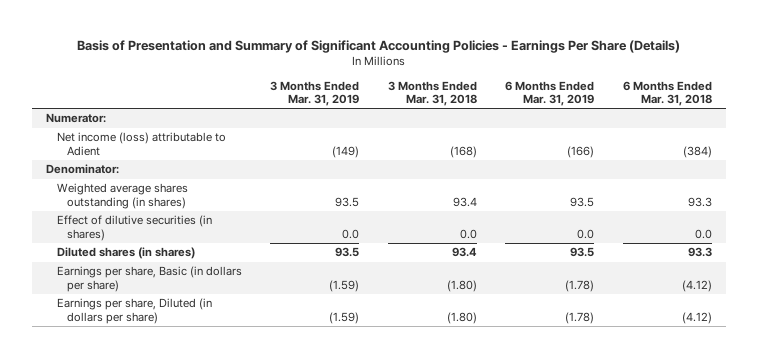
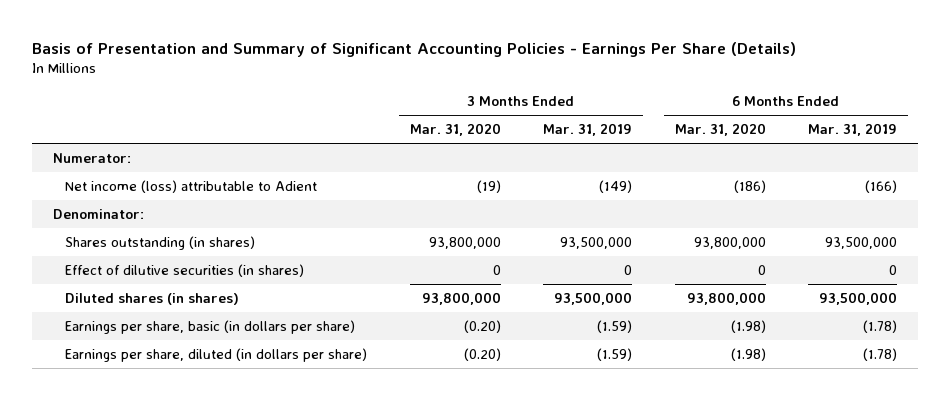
[387,80,477,107] 3 Months Ended Mar. 31, 2018 -> none
[622,80,712,107] 6 Months Ended Mar. 31, 2018 -> none
none -> [409,123,501,137] Mar. 31, 2020
none -> [674,123,766,137] Mar. 31, 2020
[56,183,188,209] Weighted average shares outstanding (in shares) -> [65,235,256,250] Shares outstanding (in shares)
[335,196,360,207] 93.5 -> [560,236,633,249] 93,500,000
[570,196,595,207] 93.5 -> [825,236,898,249] 93,500,000
[342,228,360,239] 0.0 -> [624,264,633,275] 0
[577,228,595,239] 0.0 -> [889,264,898,275] 0
[335,247,360,258] 93.5 -> [554,291,633,305] 93,500,000
[570,247,595,258] 93.5 -> [819,291,898,305] 93,500,000
[56,266,242,292] Earnings per share, Basic (in dollars per share) -> [65,319,356,334] Earnings per share, basic (in dollars per share)
[56,298,212,324] Earnings per share, Diluted (in dollars per share) -> [65,347,368,362] Earnings per share, diluted (in dollars per share)

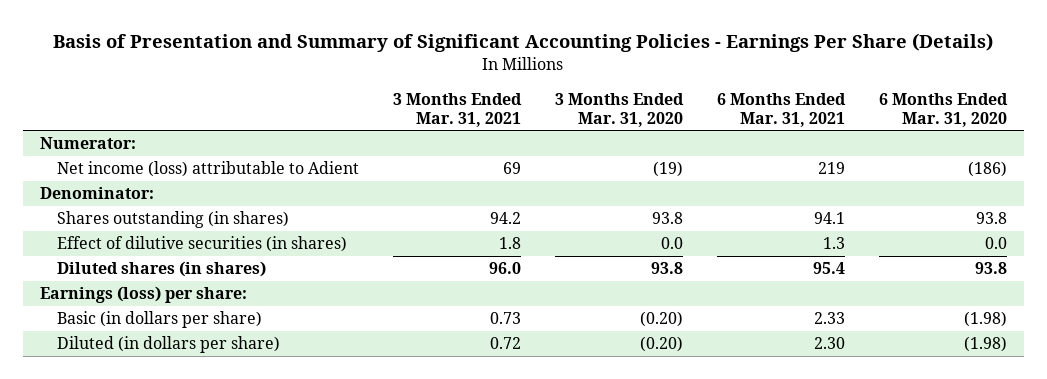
[543,123,633,137] Mar. 31, 2019 -> none
[808,123,898,137] Mar. 31, 2019 -> none
none -> [392,92,522,127] 3 Months Ended Mar. 31, 2021
none -> [716,92,846,127] 6 Months Ended Mar. 31, 2021
[428,236,501,249] 93,800,000 -> [651,212,683,225] 93.8
[693,236,766,249] 93,800,000 -> [975,212,1007,225] 93.8
[492,264,501,275] 0 -> [660,237,683,250] 0.0
[757,264,766,275] 0 -> [984,237,1007,250] 0.0
[421,291,501,305] 93,800,000 -> [650,262,683,275] 93.8
[686,291,766,305] 93,800,000 -> [974,262,1007,275] 93.8
none -> [40,286,248,304] Earnings (loss) per share:
[65,319,356,334] Earnings per share, basic (in dollars per share) -> [56,311,262,329] Basic (in dollars per share)
[65,347,368,362] Earnings per share, diluted (in dollars per share) -> [56,336,280,354] Diluted (in dollars per share)

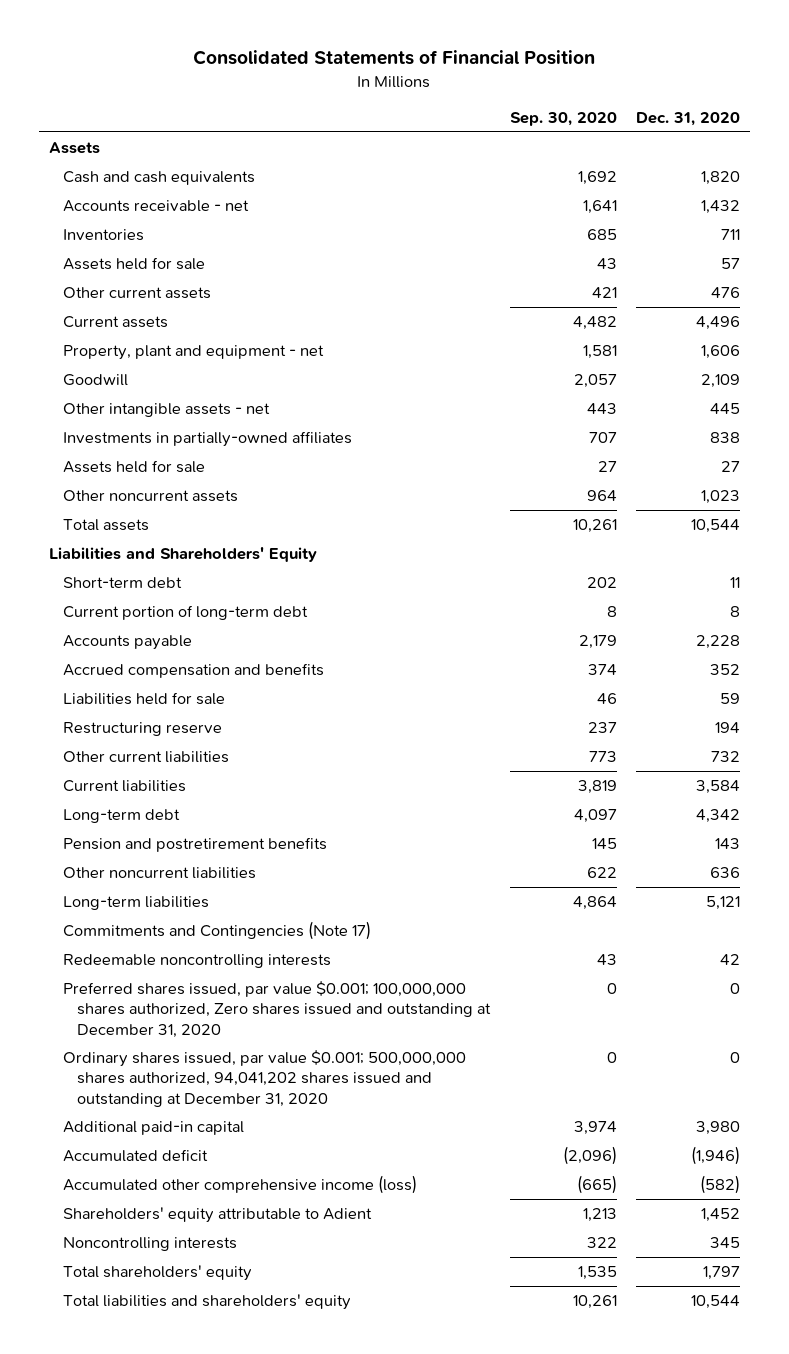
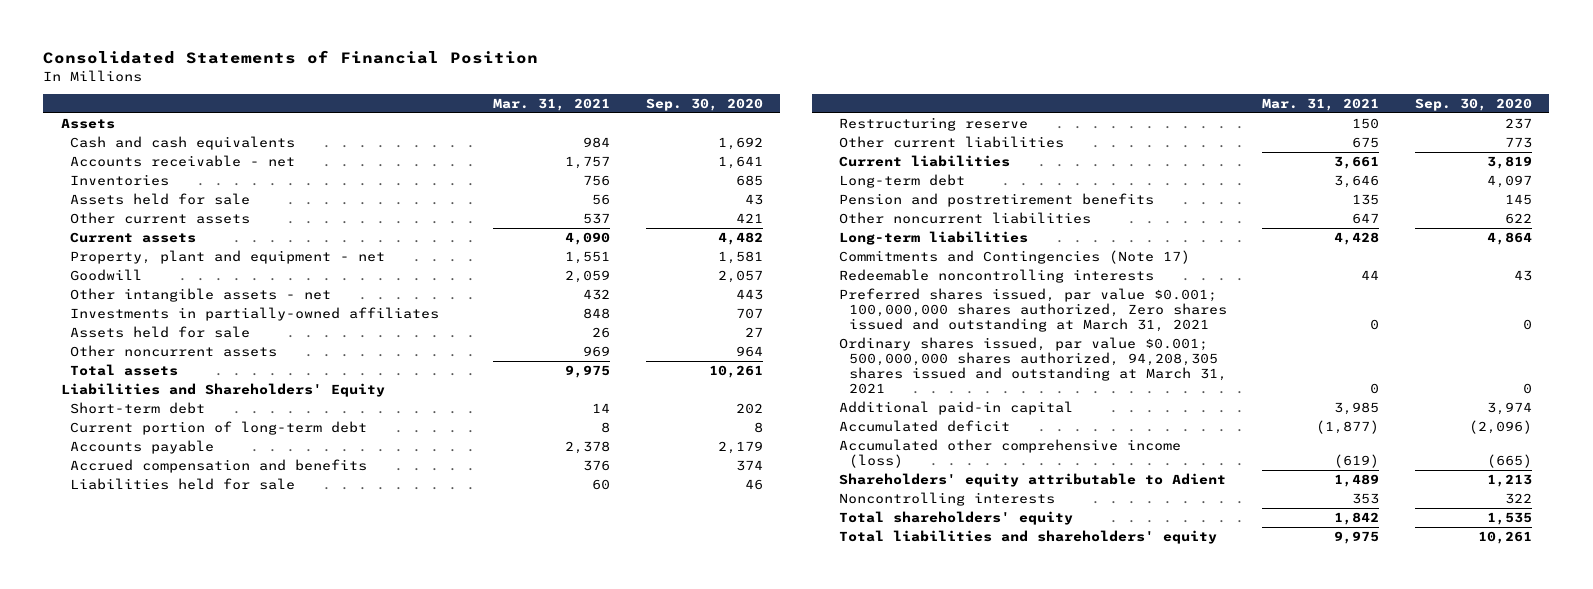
[636,112,741,127] Dec. 31, 2020 -> none
none -> [493,97,611,111] Mar. 31, 2021
[62,980,492,1038] Preferred shares issued, par value $0.001; 100,000,000 shares authorized, Zero shares issued and outstanding at December 31, 2020 -> [839,288,1227,333] Preferred shares issued, par value $0.001; 100,000,000 shares authorized, Zero shares issued and outstanding at March 31, 2021
[62,1049,466,1107] Ordinary shares issued, par value $0.001; 500,000,000 shares authorized, 94,041,202 shares issued and outstanding at December 31, 2020 -> [839,337,1227,395] Ordinary shares issued, par value $0.001; 500,000,000 shares authorized, 94,208,305 shares issued and outstanding at March 31, 2021

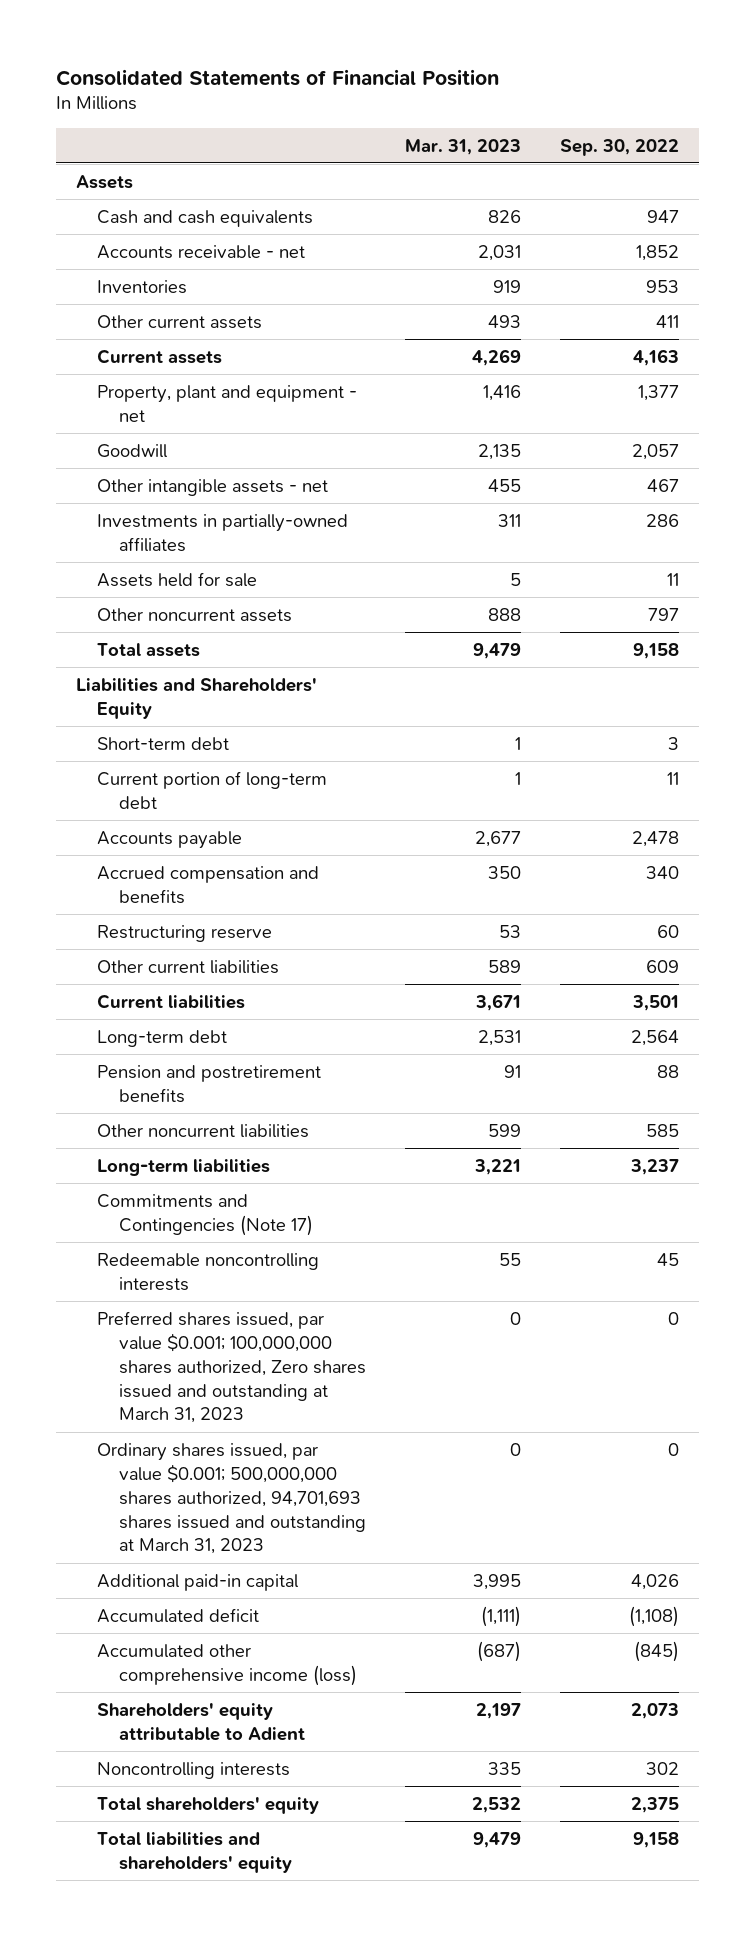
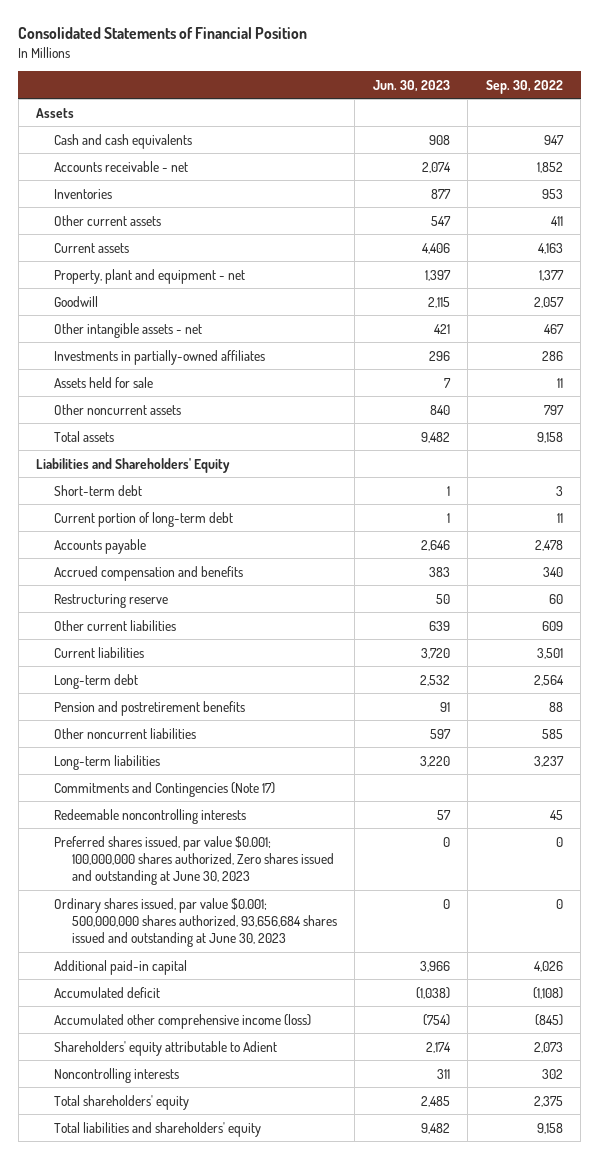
[404,138,521,155] Mar. 31, 2023 -> none
none -> [372,79,450,92] Jun. 30, 2023
[97,1310,366,1424] Preferred shares issued, par value $0.001; 100,000,000 shares authorized, Zero shares issued and outstanding at March 31, 2023 -> [53,835,334,886] Preferred shares issued, par value $0.001; 100,000,000 shares authorized, Zero shares issued and outstanding at June 30, 2023
[97,1442,366,1555] Ordinary shares issued, par value $0.001; 500,000,000 shares authorized, 94,701,693 shares issued and outstanding at March 31, 2023 -> [53,897,337,948] Ordinary shares issued, par value $0.001; 500,000,000 shares authorized, 93,656,684 shares issued and outstanding at June 30, 2023

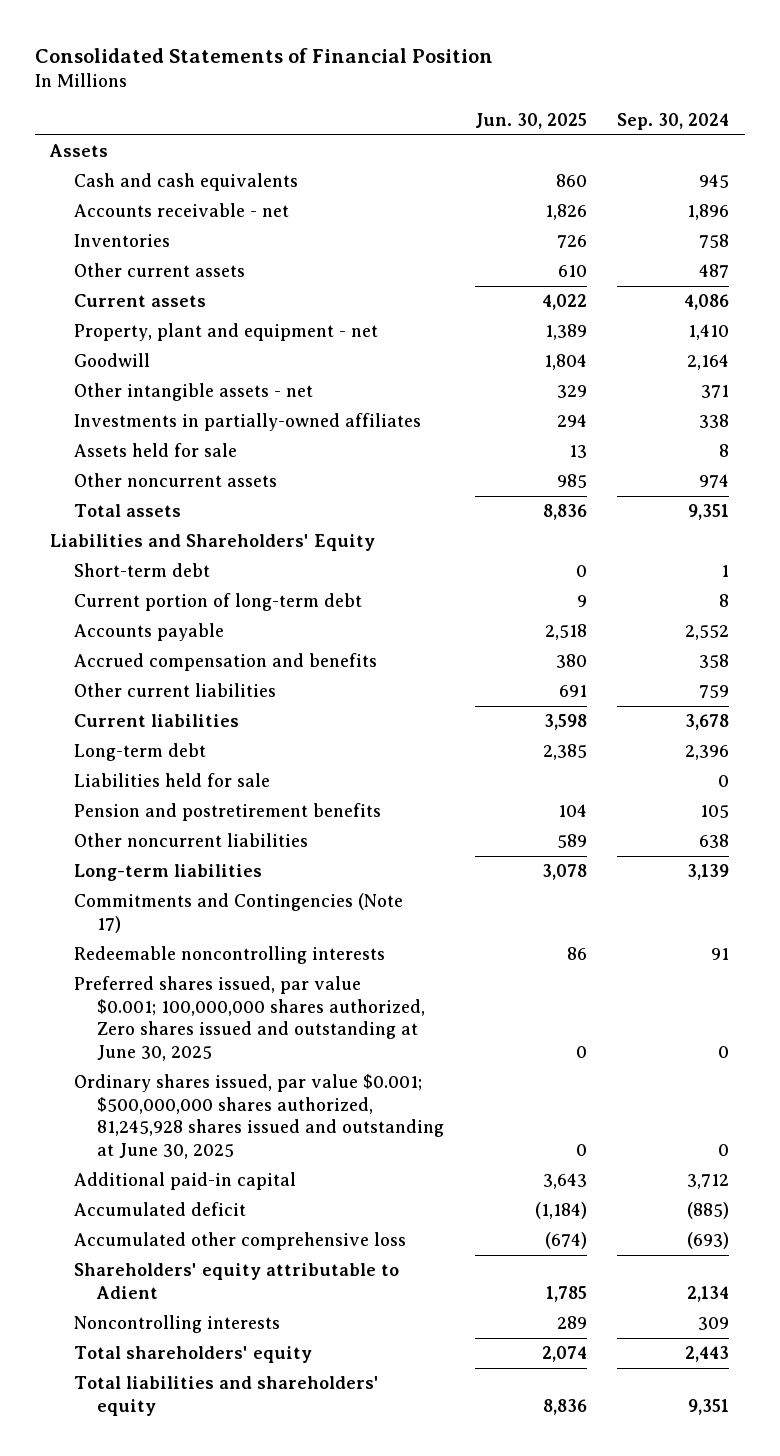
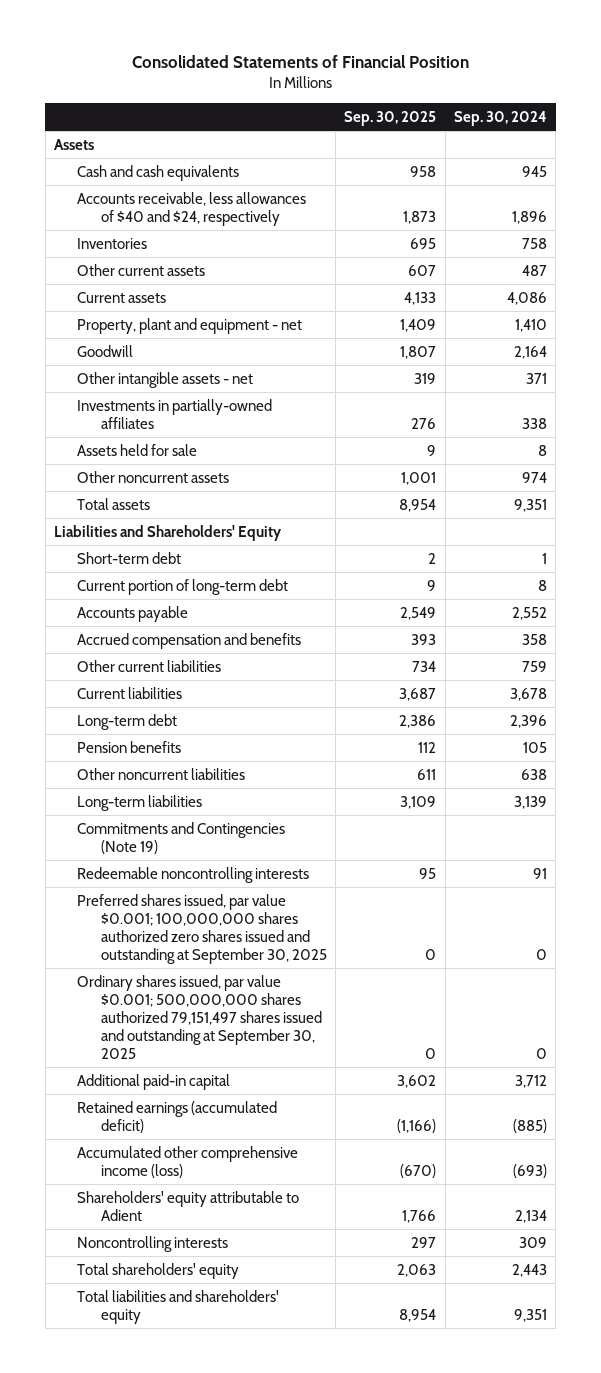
[474,113,587,130] Jun. 30, 2025 -> none
none -> [344,110,437,126] Sep. 30, 2025
[73,203,289,218] Accounts receivable - net -> [77,191,307,226] Accounts receivable, less allowances of $40 and $24, respectively
[73,773,270,788] Liabilities held for sale -> none
[73,803,381,822] Pension and postretirement benefits -> [77,740,182,753] Pension benefits
[73,893,403,933] Commitments and Contingencies (Note 17) -> [77,821,286,854] Commitments and Contingencies (Note 19)
[73,976,426,1061] Preferred shares issued, par value $0.001; 100,000,000 shares authorized, Zero shares issued and outstanding at June 30, 2025 -> [77,893,327,964] Preferred shares issued, par value $0.001; 100,000,000 shares authorized zero shares issued and outstanding at September 30, 2025
[73,1074,445,1159] Ordinary shares issued, par value $0.001; $500,000,000 shares authorized, 81,245,928 shares issued and outstanding at June 30, 2025 -> [77,974,322,1060] Ordinary shares issued, par value $0.001; 500,000,000 shares authorized 79,151,497 shares issued and outstanding at September 30, 2025
[73,1202,246,1217] Accumulated deficit -> [77,1100,278,1133] Retained earnings (accumulated deficit)
[73,1232,406,1251] Accumulated other comprehensive loss -> [77,1145,299,1178] Accumulated other comprehensive income (loss)

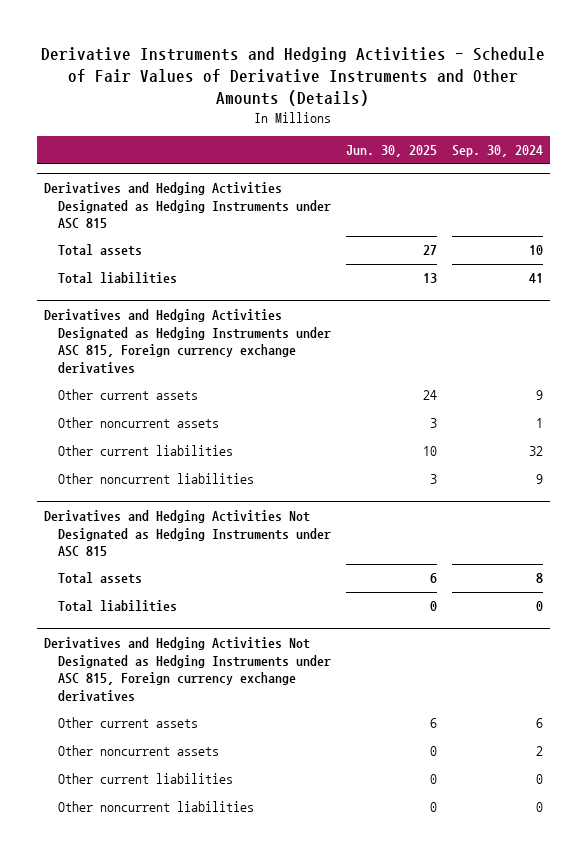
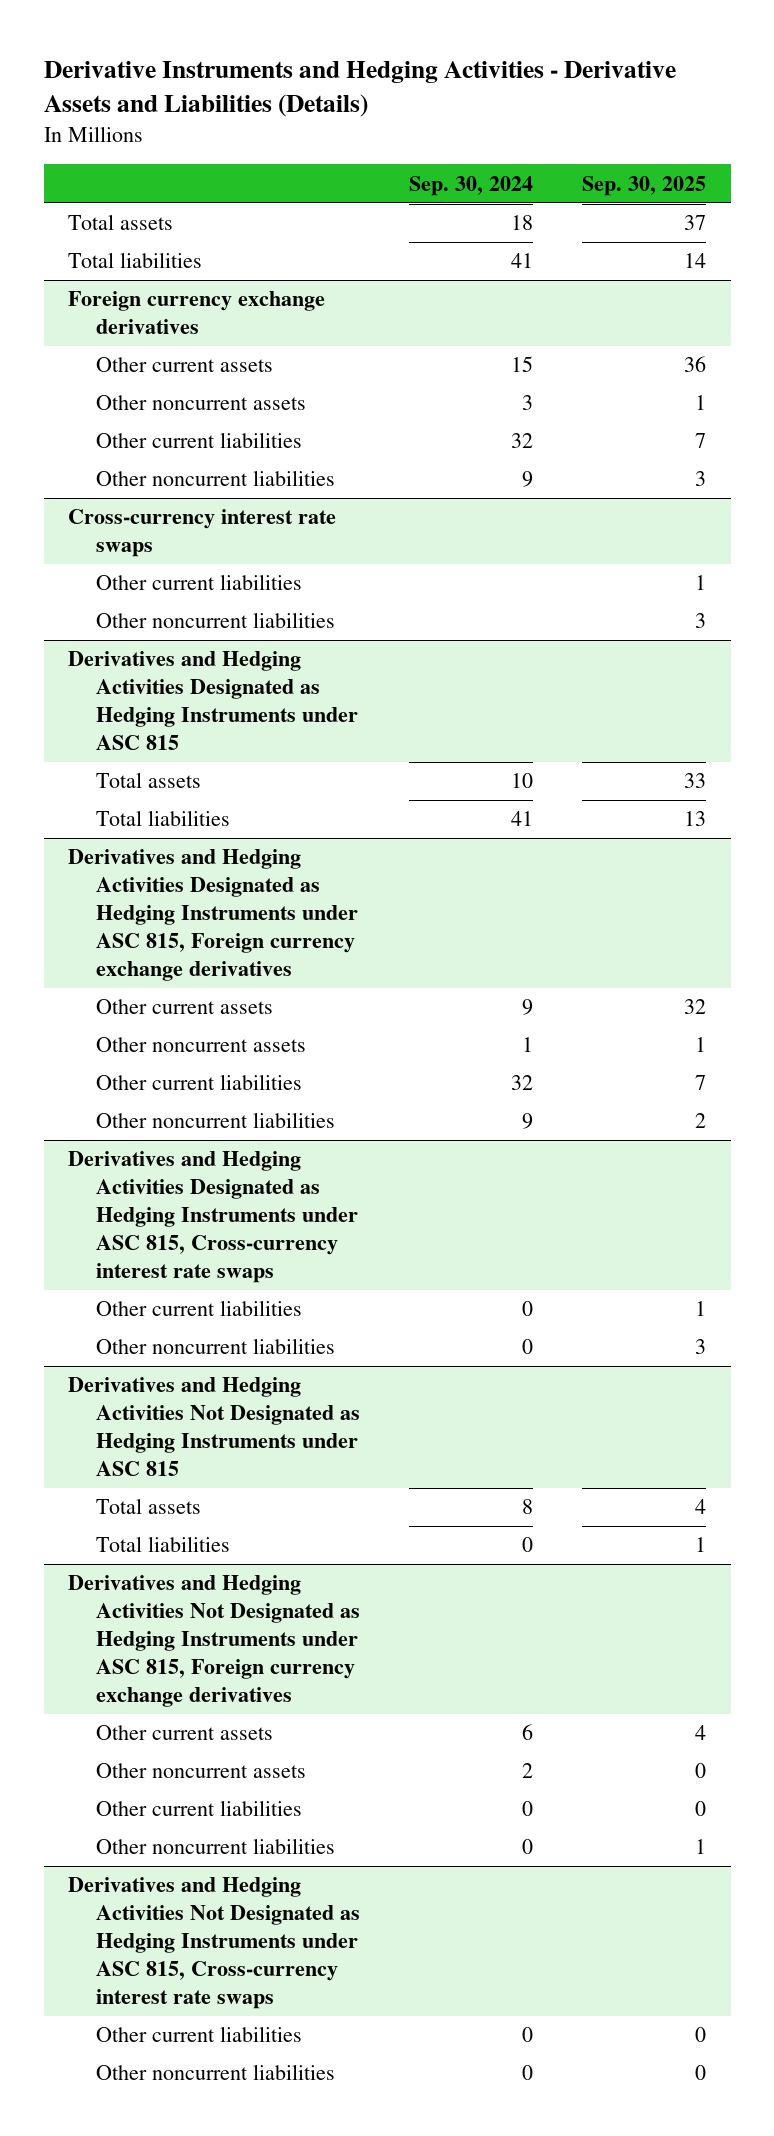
[41,46,546,106] Derivative Instruments and Hedging Activities - Schedule of Fair Values of Derivative Instruments and Other Amounts (Details) -> [43,60,676,118] Derivative Instruments and Hedging Activities - Derivative Assets and Liabilities (Details)
[345,145,437,158] Jun. 30, 2025 -> none
none -> [582,175,707,196] Sep. 30, 2025
none -> [68,214,174,231] Total assets
none -> [68,252,203,269] Total liabilities
none -> [68,291,326,335] Foreign currency exchange derivatives
none -> [95,357,273,373] Other current assets
none -> [95,395,306,411] Other noncurrent assets
none -> [95,432,302,449] Other current liabilities
none -> [95,470,335,487] Other noncurrent liabilities
none -> [68,509,337,558] Cross-currency interest rate swaps
none -> [95,574,302,591] Other current liabilities
none -> [95,612,335,629] Other noncurrent liabilities
none -> [68,1151,358,1284] Derivatives and Hedging Activities Designated as Hedging Instruments under ASC 815, Cross-currency interest rate swaps
none -> [95,1300,302,1317] Other current liabilities
none -> [95,1338,335,1355] Other noncurrent liabilities
none -> [68,1877,360,2010] Derivatives and Hedging Activities Not Designated as Hedging Instruments under ASC 815, Cross-currency interest rate swaps
none -> [95,2026,302,2043] Other current liabilities
none -> [95,2064,335,2081] Other noncurrent liabilities

